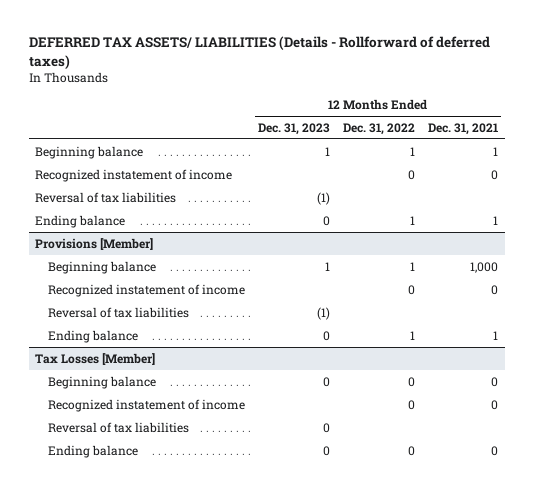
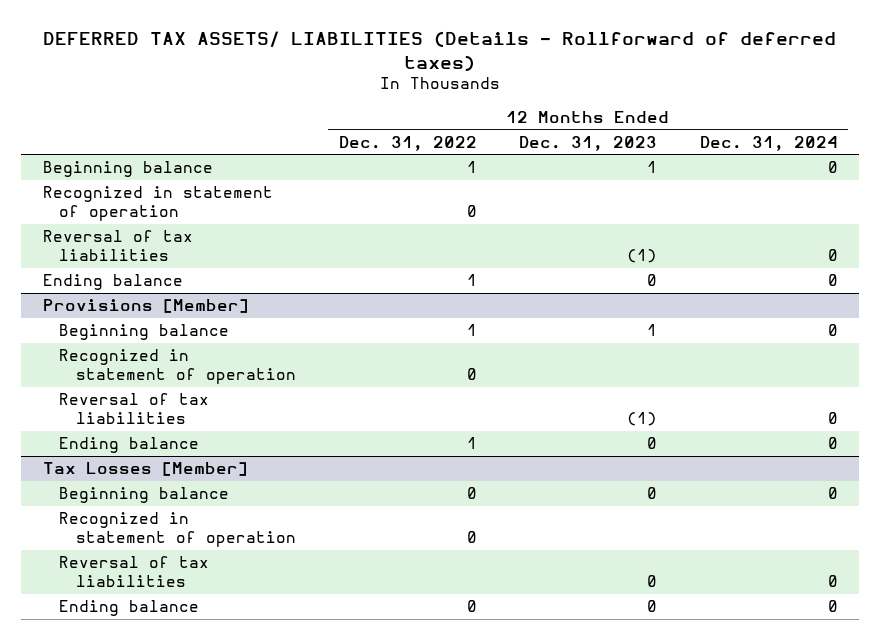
[428,122,499,135] Dec. 31, 2021 -> none
none -> [699,135,838,151] Dec. 31, 2024
[35,168,233,182] Recognized instatement of income -> [42,186,273,222] Recognized in statement of operation
[47,283,245,297] Recognized instatement of income -> [59,349,296,385] Recognized in statement of operation
[47,398,245,412] Recognized instatement of income -> [59,512,296,548] Recognized in statement of operation

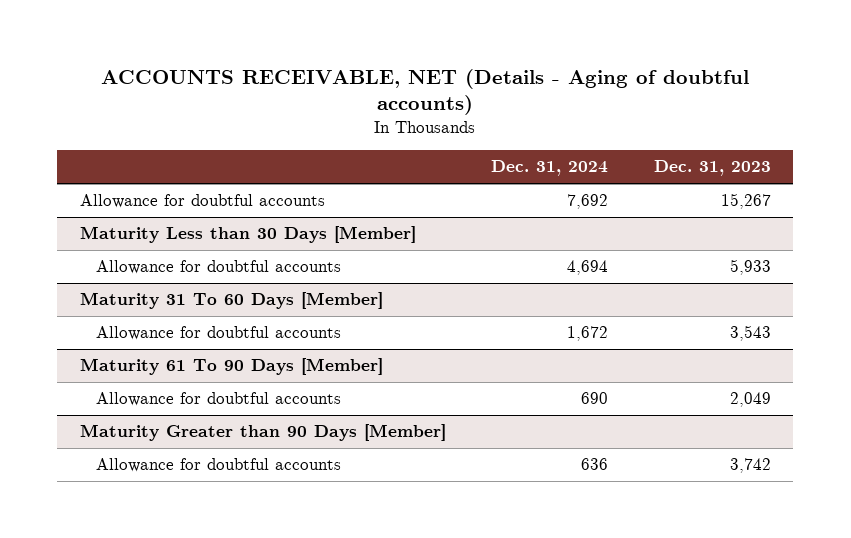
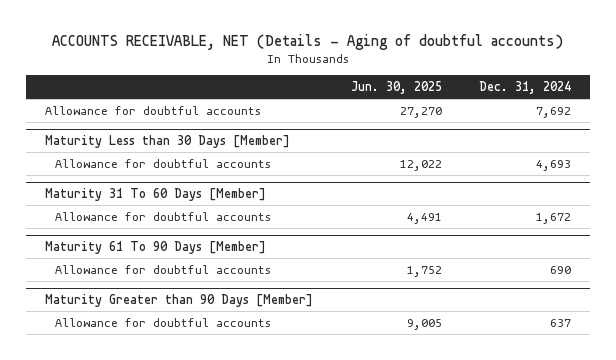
[653,160,771,177] Dec. 31, 2023 -> none
none -> [350,81,442,95] Jun. 30, 2025
[567,260,609,276] 4,694 -> [536,159,572,171] 4,693
[581,458,609,471] 636 -> [550,318,572,327] 637

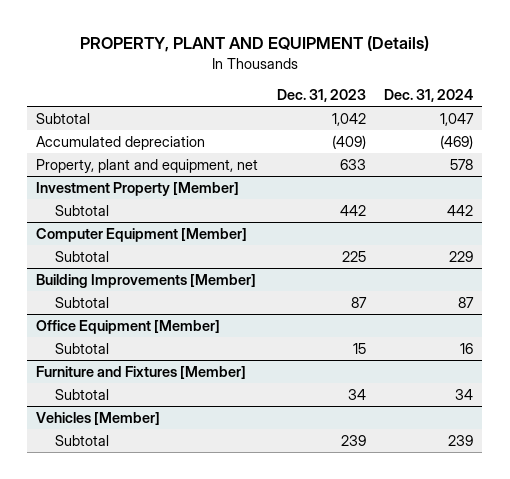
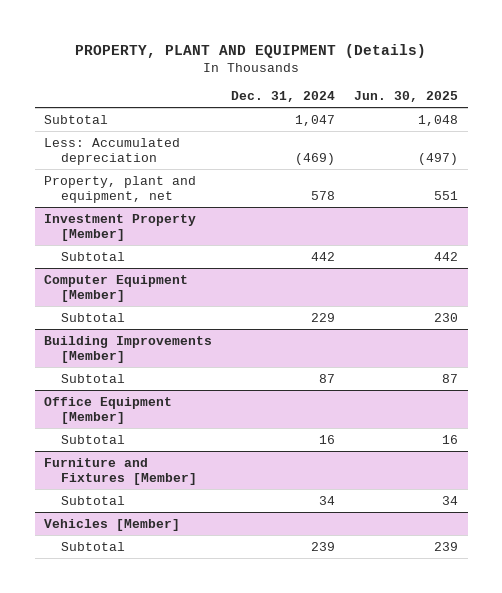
[276,88,366,102] Dec. 31, 2023 -> none
none -> [354,91,459,103] Jun. 30, 2025
[36,135,206,150] Accumulated depreciation -> [44,137,181,165] Less: Accumulated depreciation

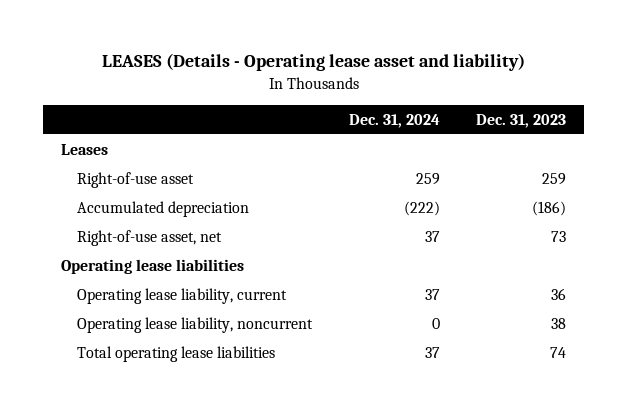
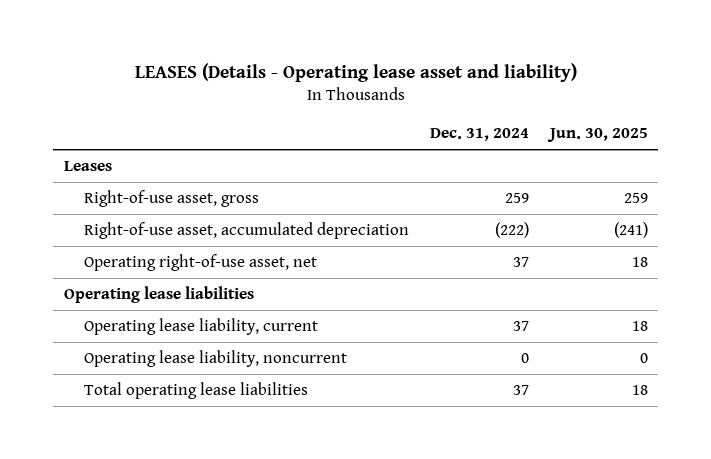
[475,113,566,128] Dec. 31, 2023 -> none
none -> [546,127,648,142] Jun. 30, 2025
[77,172,195,189] Right-of-use asset -> [84,190,260,208] Right-of-use asset, gross
[77,201,250,218] Accumulated depreciation -> [84,222,410,240] Right-of-use asset, accumulated depreciation
[77,230,223,247] Right-of-use asset, net -> [84,254,318,272] Operating right-of-use asset, net

